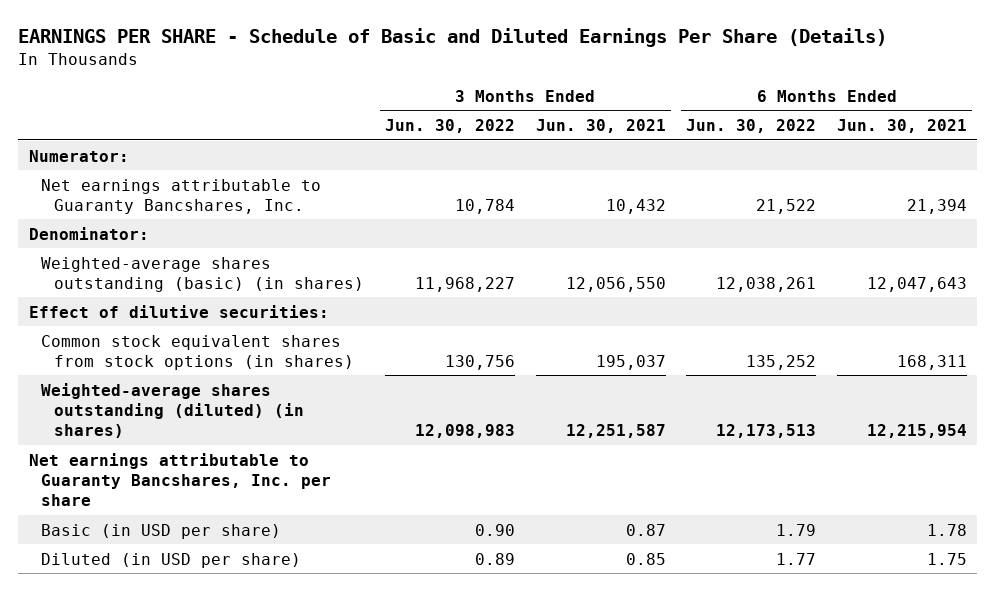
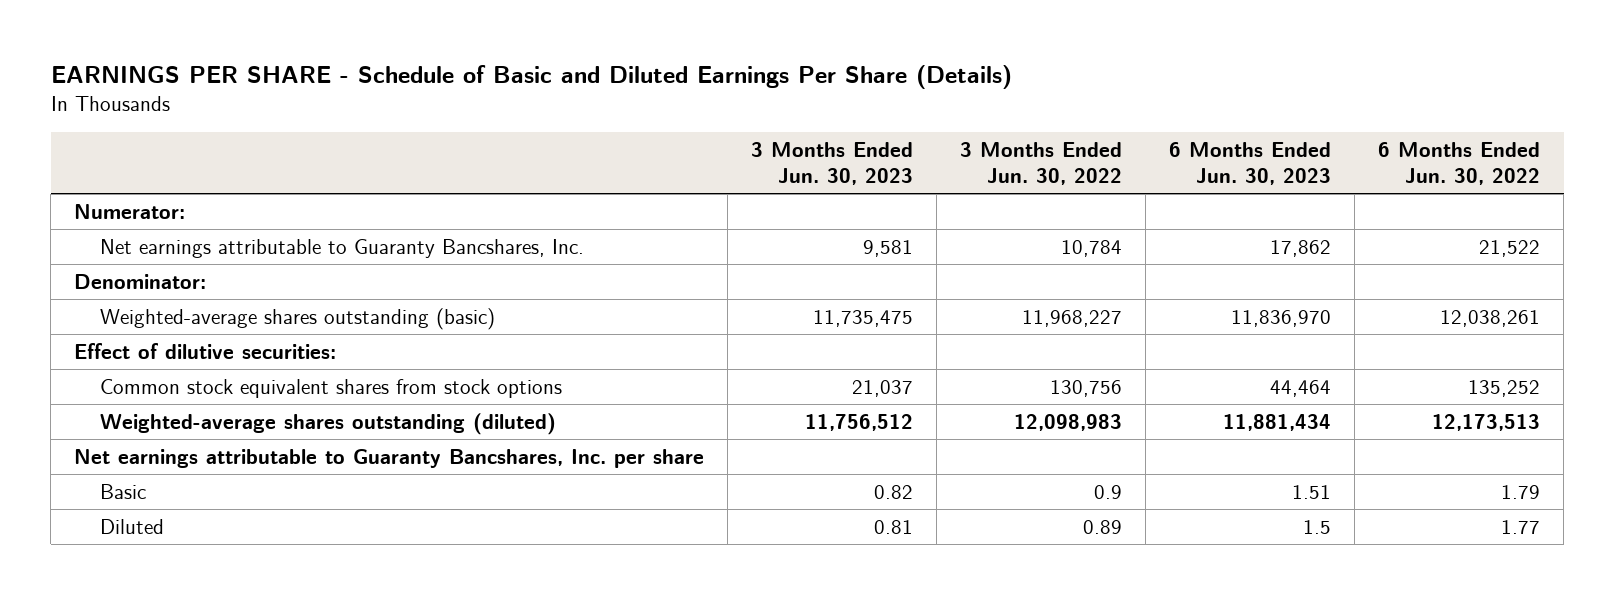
[535,118,666,133] Jun. 30, 2021 -> none
[837,118,968,133] Jun. 30, 2021 -> none
none -> [751,141,914,185] 3 Months Ended Jun. 30, 2023
none -> [1169,141,1332,185] 6 Months Ended Jun. 30, 2023
[41,256,365,292] Weighted-average shares outstanding (basic) (in shares) -> [99,307,495,330] Weighted-average shares outstanding (basic)
[41,334,355,370] Common stock equivalent shares from stock options (in shares) -> [99,378,562,398] Common stock equivalent shares from stock options
[41,382,305,438] Weighted-average shares outstanding (diluted) (in shares) -> [99,412,556,435] Weighted-average shares outstanding (diluted)
[41,523,282,539] Basic (in USD per share) -> [99,483,146,499] Basic
[474,523,515,536] 0.90 -> [1094,484,1123,499] 0.9
[41,552,302,568] Diluted (in USD per share) -> [99,518,164,534] Diluted

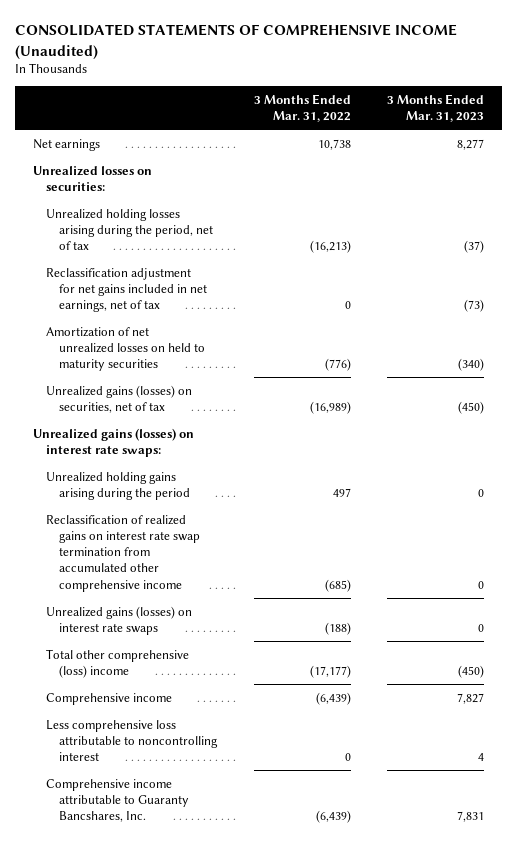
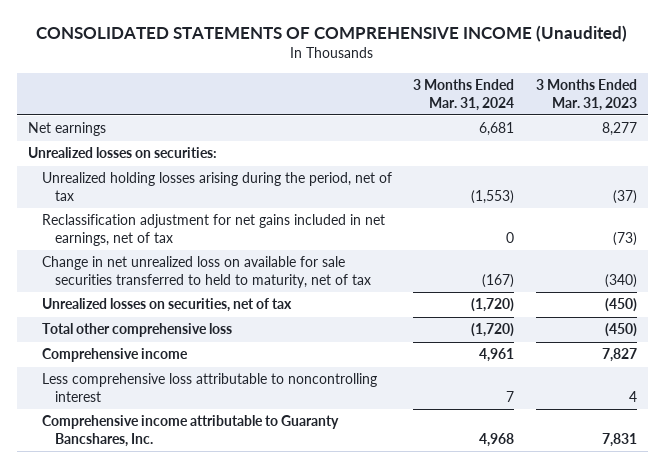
[253,94,351,123] 3 Months Ended Mar. 31, 2022 -> none
none -> [413,79,515,111] 3 Months Ended Mar. 31, 2024
[33,427,195,457] Unrealized gains (losses) on interest rate swaps: -> none
[46,471,191,500] Unrealized holding gains arising during the period -> none
[46,514,201,592] Reclassification of realized gains on interest rate swap termination from accumulated other comprehensive income -> none
[46,605,193,635] Unrealized gains (losses) on interest rate swaps -> none
[46,326,206,372] Amortization of net unrealized losses on held to maturity securities -> [41,256,372,288] Change in net unrealized loss on available for sale securities transferred to held to maturity, net of tax
[46,384,193,413] Unrealized gains (losses) on securities, net of tax -> [41,298,292,313] Unrealized losses on securities, net of tax
[46,648,190,678] Total other comprehensive (loss) income -> [41,323,232,338] Total other comprehensive loss

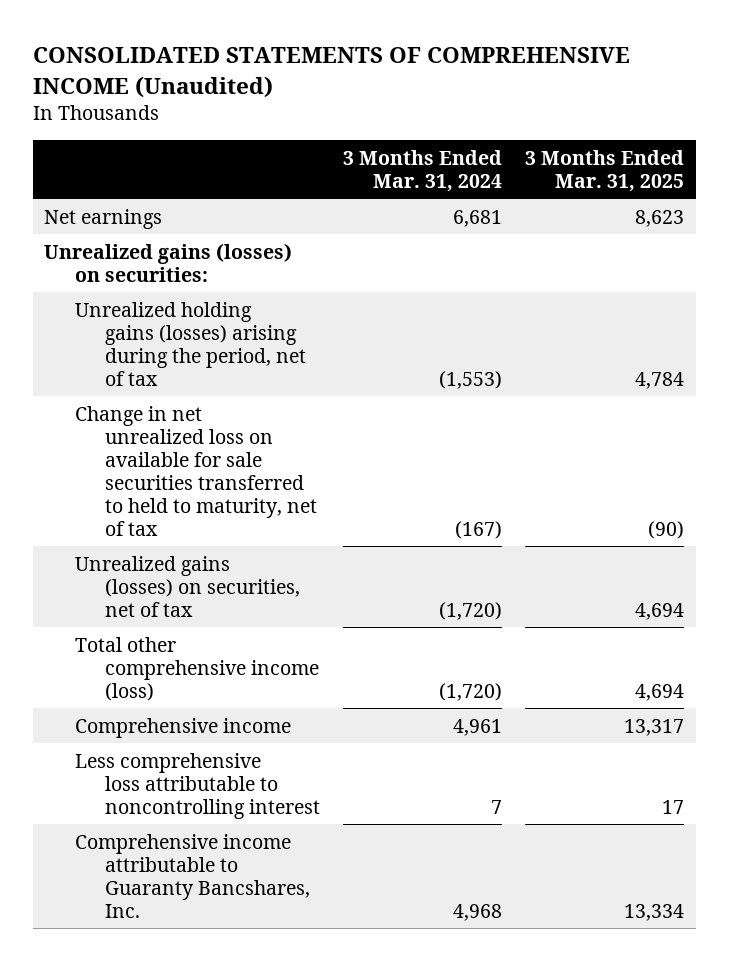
[535,79,637,111] 3 Months Ended Mar. 31, 2023 -> none
none -> [525,149,685,192] 3 Months Ended Mar. 31, 2025
[41,214,385,246] Reclassification adjustment for net gains included in net earnings, net of tax -> none
[28,147,218,159] Unrealized losses on securities: -> [44,242,293,282] Unrealized gains (losses) on securities:
[41,172,392,201] Unrealized holding losses arising during the period, net of tax -> [74,301,306,386] Unrealized holding gains (losses) arising during the period, net of tax
[41,298,292,313] Unrealized losses on securities, net of tax -> [74,555,300,617] Unrealized gains (losses) on securities, net of tax
[41,323,232,338] Total other comprehensive loss -> [74,636,319,701] Total other comprehensive income (loss)

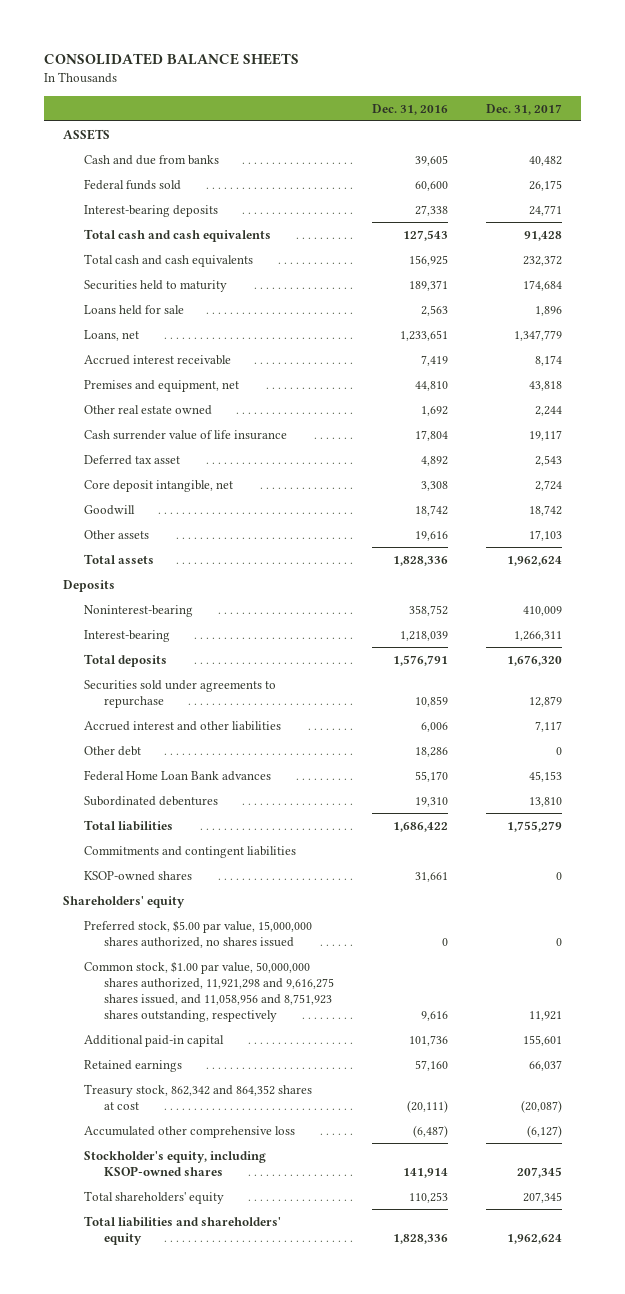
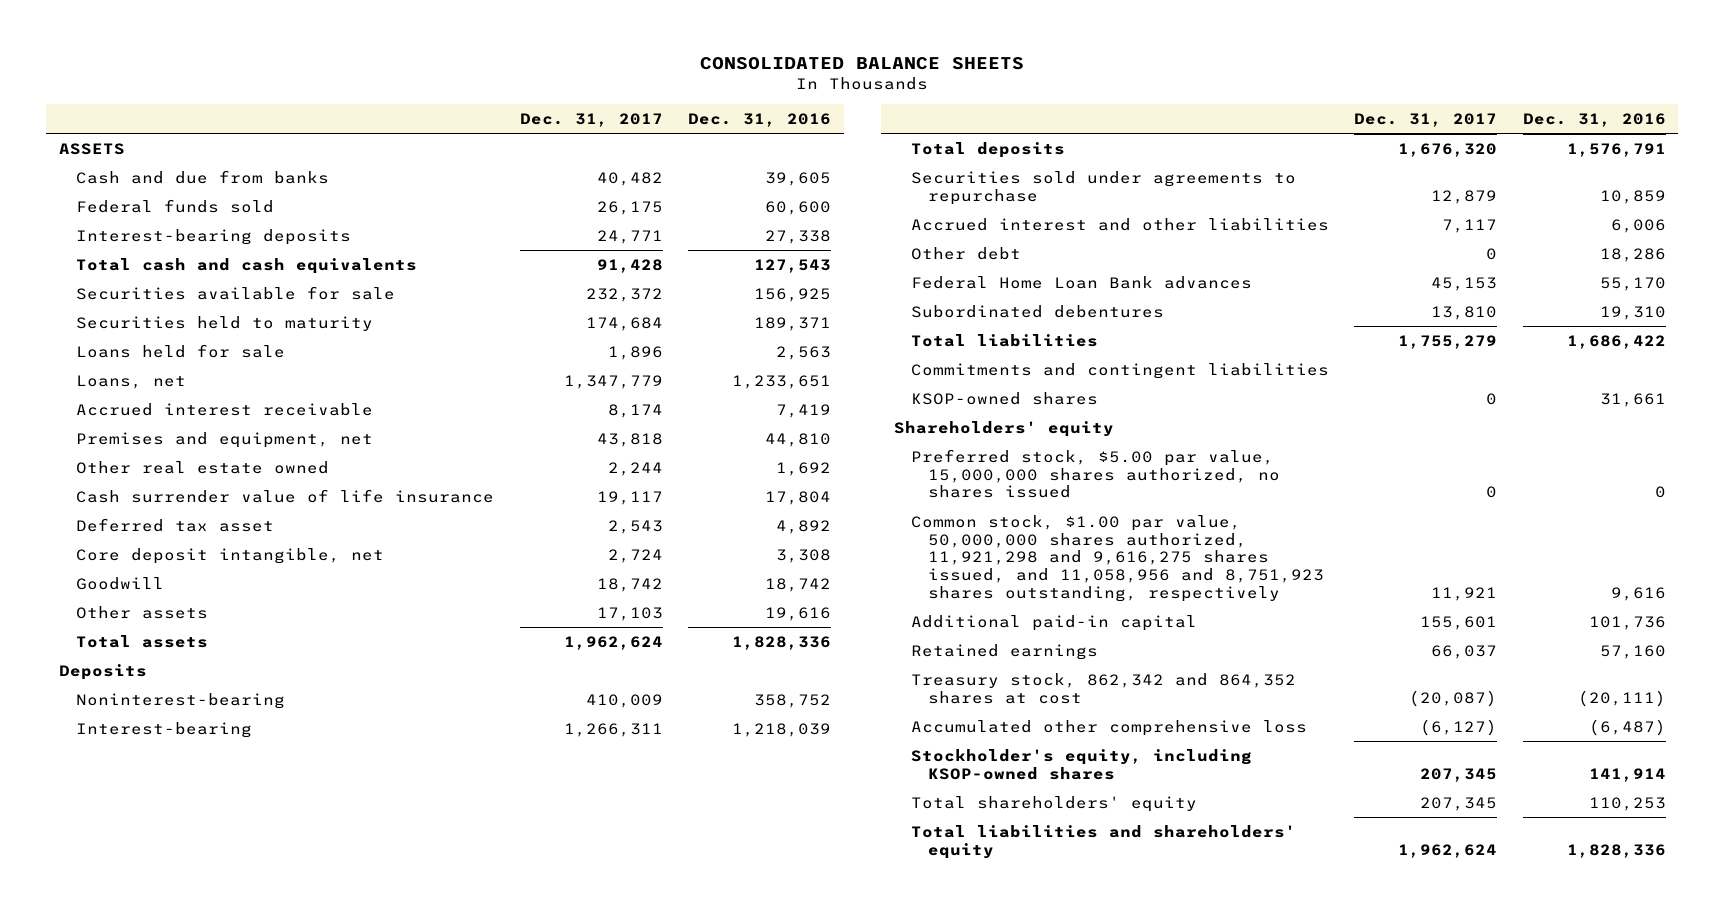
[83,253,253,267] Total cash and cash equivalents -> [76,285,396,300] Securities available for sale

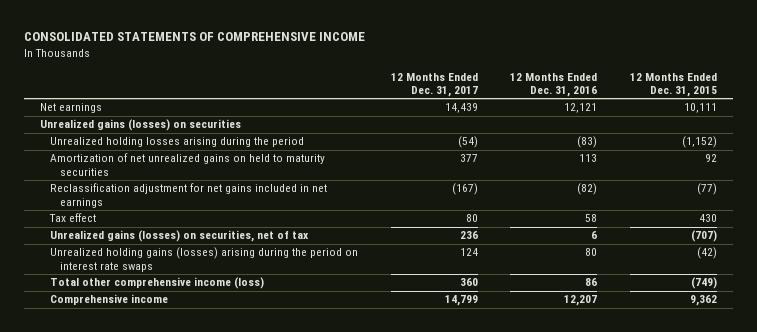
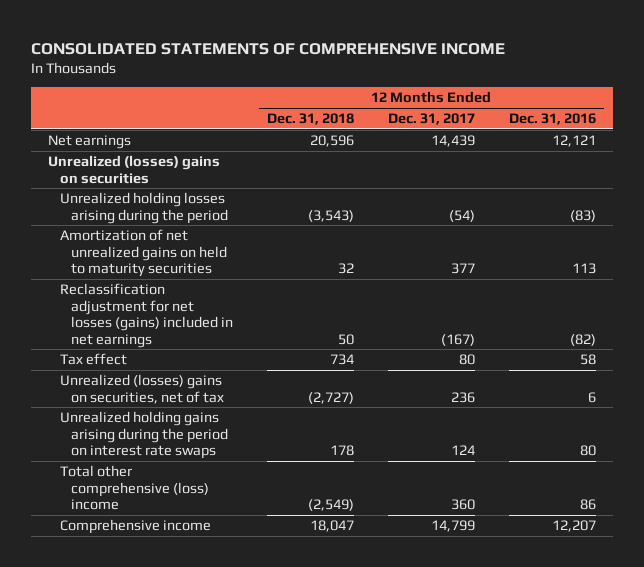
[629,72,717,97] 12 Months Ended Dec. 31, 2015 -> none
none -> [267,113,355,126] Dec. 31, 2018
[39,119,241,132] Unrealized gains (losses) on securities -> [48,155,221,184] Unrealized (losses) gains on securities
[50,183,328,208] Reclassification adjustment for net gains included in net earnings -> [59,283,234,348] Reclassification adjustment for net losses (gains) included in net earnings
[50,230,310,243] Unrealized gains (losses) on securities, net of tax -> [59,374,225,404] Unrealized (losses) gains on securities, net of tax
[50,247,359,272] Unrealized holding gains (losses) arising during the period on interest rate swaps -> [59,411,229,460] Unrealized holding gains arising during the period on interest rate swaps
[50,277,265,290] Total other comprehensive income (loss) -> [59,465,210,511] Total other comprehensive (loss) income

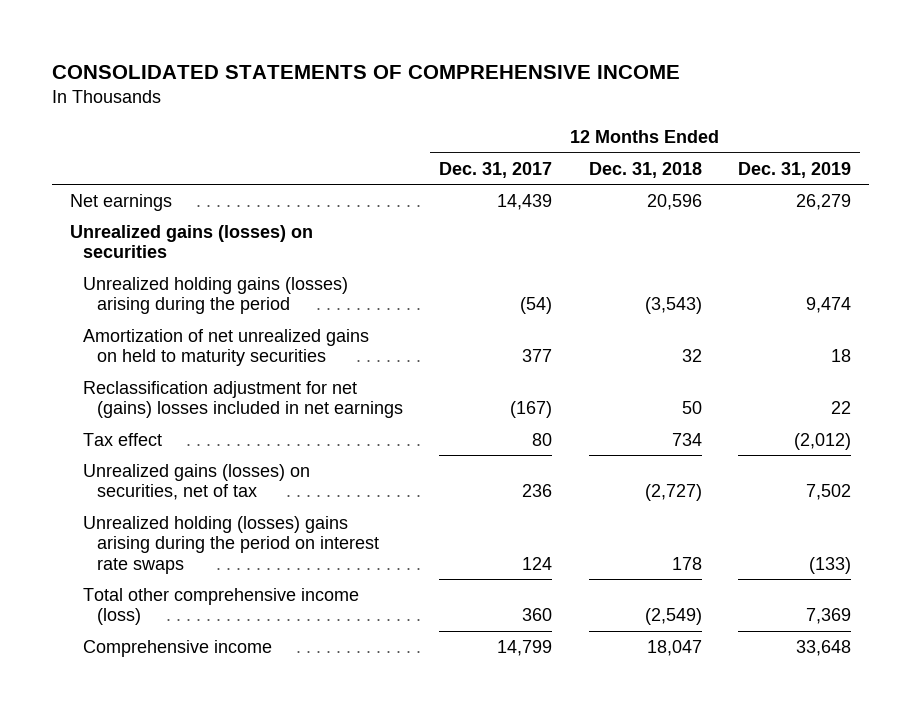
[508,113,596,126] Dec. 31, 2016 -> none
none -> [737,161,851,178] Dec. 31, 2019
[48,155,221,184] Unrealized (losses) gains on securities -> [69,224,313,259] Unrealized gains (losses) on securities
[59,192,229,224] Unrealized holding losses arising during the period -> [83,276,349,315] Unrealized holding gains (losses) arising during the period
[59,283,234,348] Reclassification adjustment for net losses (gains) included in net earnings -> [83,380,403,419] Reclassification adjustment for net (gains) losses included in net earnings
[59,374,225,404] Unrealized (losses) gains on securities, net of tax -> [83,463,311,501] Unrealized gains (losses) on securities, net of tax
[59,411,229,460] Unrealized holding gains arising during the period on interest rate swaps -> [83,515,379,574] Unrealized holding (losses) gains arising during the period on interest rate swaps
[59,465,210,511] Total other comprehensive (loss) income -> [83,587,360,626] Total other comprehensive income (loss)

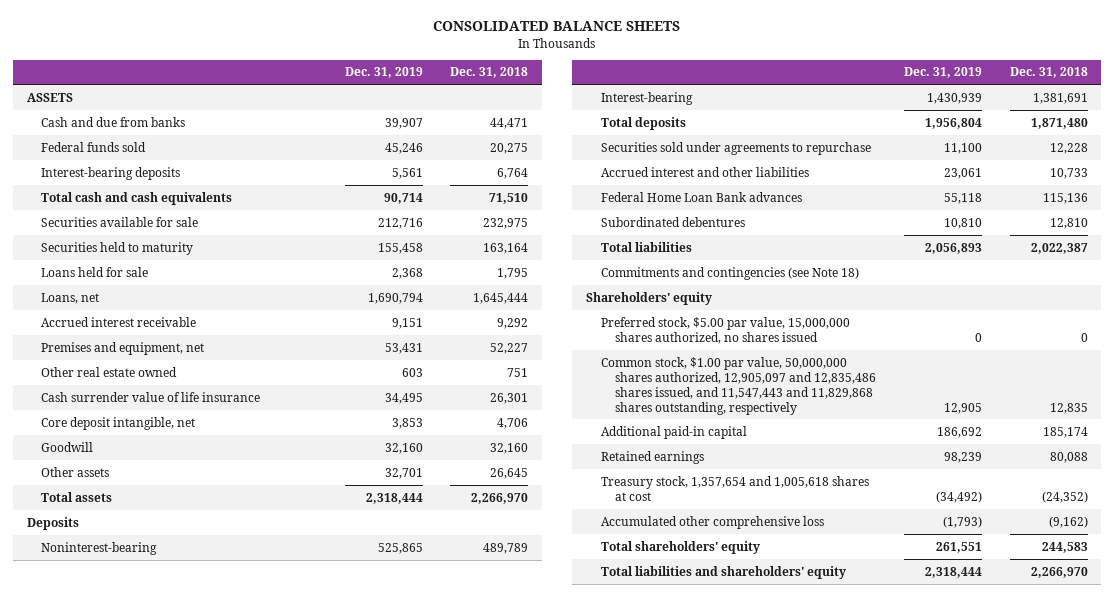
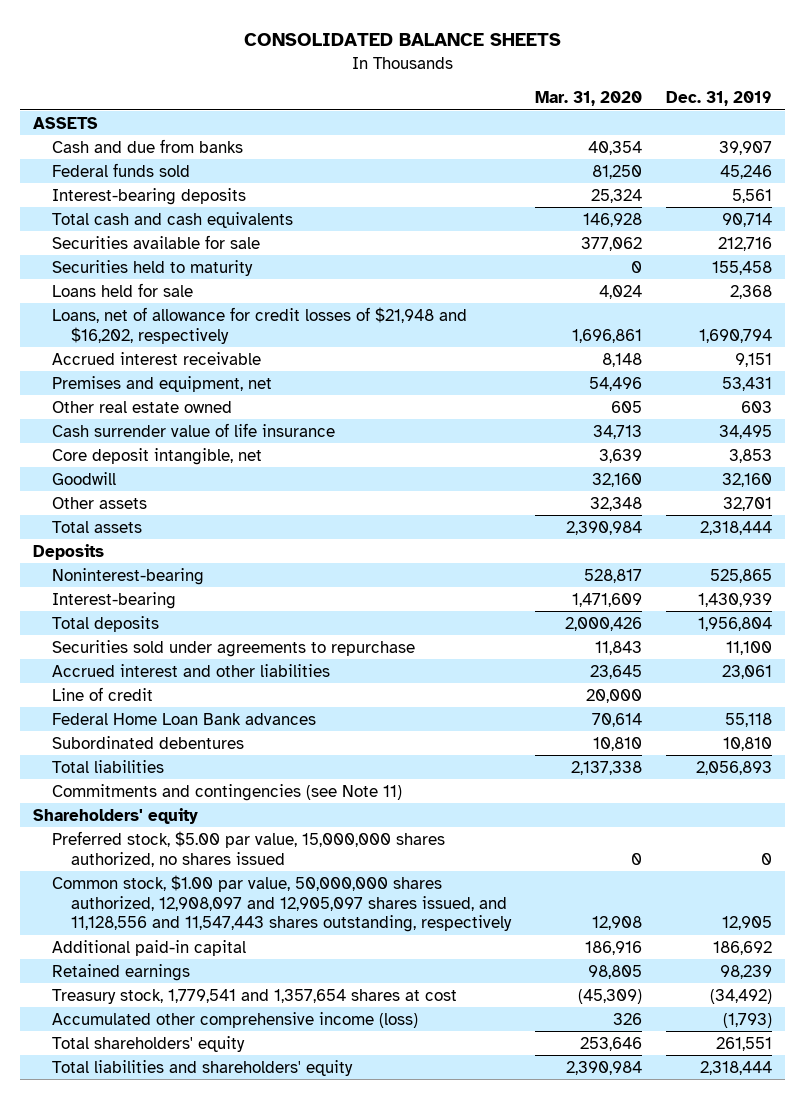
[450,67,529,79] Dec. 31, 2018 -> none
none -> [535,91,643,107] Mar. 31, 2020
[41,292,100,304] Loans, net -> [51,306,467,344] Loans, net of allowance for credit losses of $21,948 and $16,202, respectively
none -> [51,686,153,701] Line of credit
[600,266,859,280] Commitments and contingencies (see Note 18) -> [51,783,402,801] Commitments and contingencies (see Note 11)
[600,356,877,415] Common stock, $1.00 par value, 50,000,000 shares authorized, 12,905,097 and 12,835,486 shares issued, and 11,547,443 and 11,829,868 shares outstanding, respectively -> [51,874,512,933] Common stock, $1.00 par value, 50,000,000 shares authorized, 12,908,097 and 12,905,097 shares issued, and 11,128,556 and 11,547,443 shares outstanding, respectively
[600,475,869,501] Treasury stock, 1,357,654 and 1,005,618 shares at cost -> [51,988,457,1004] Treasury stock, 1,779,541 and 1,357,654 shares at cost
[600,515,824,529] Accumulated other comprehensive loss -> [51,1011,418,1028] Accumulated other comprehensive income (loss)

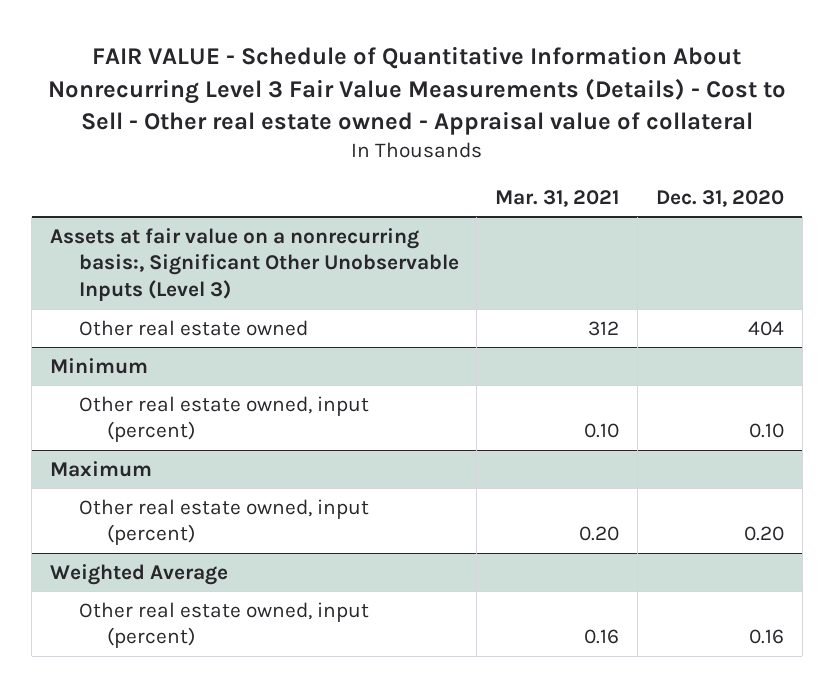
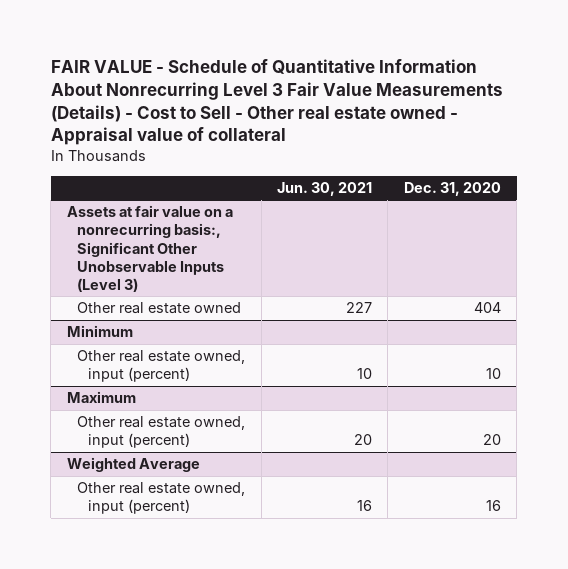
[495,189,620,207] Mar. 31, 2021 -> none
none -> [277,181,373,196] Jun. 30, 2021
[748,423,784,439] 0.10 -> [485,368,501,380] 10
[743,526,784,542] 0.20 -> [482,434,501,446] 20
[748,629,784,645] 0.16 -> [485,500,501,512] 16

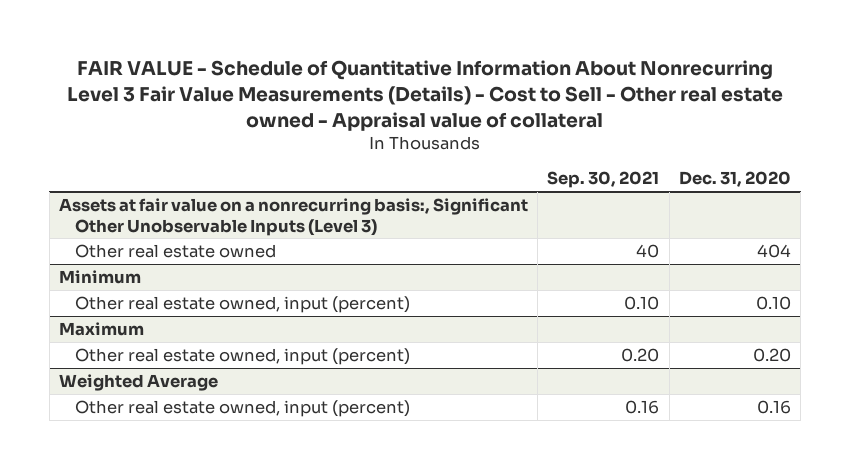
[277,181,373,196] Jun. 30, 2021 -> none
none -> [547,171,660,189] Sep. 30, 2021
[485,368,501,380] 10 -> [755,295,791,310] 0.10
[482,434,501,446] 20 -> [752,347,791,362] 0.20
[485,500,501,512] 16 -> [756,399,791,414] 0.16

